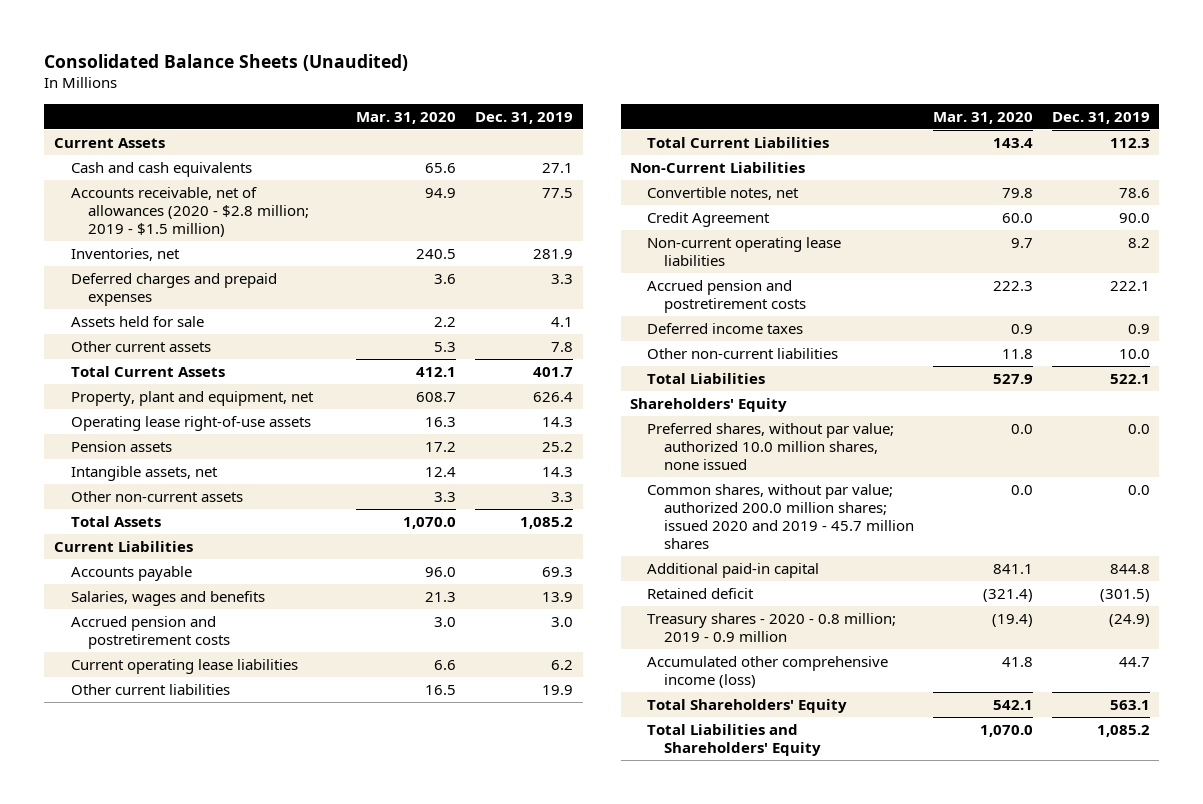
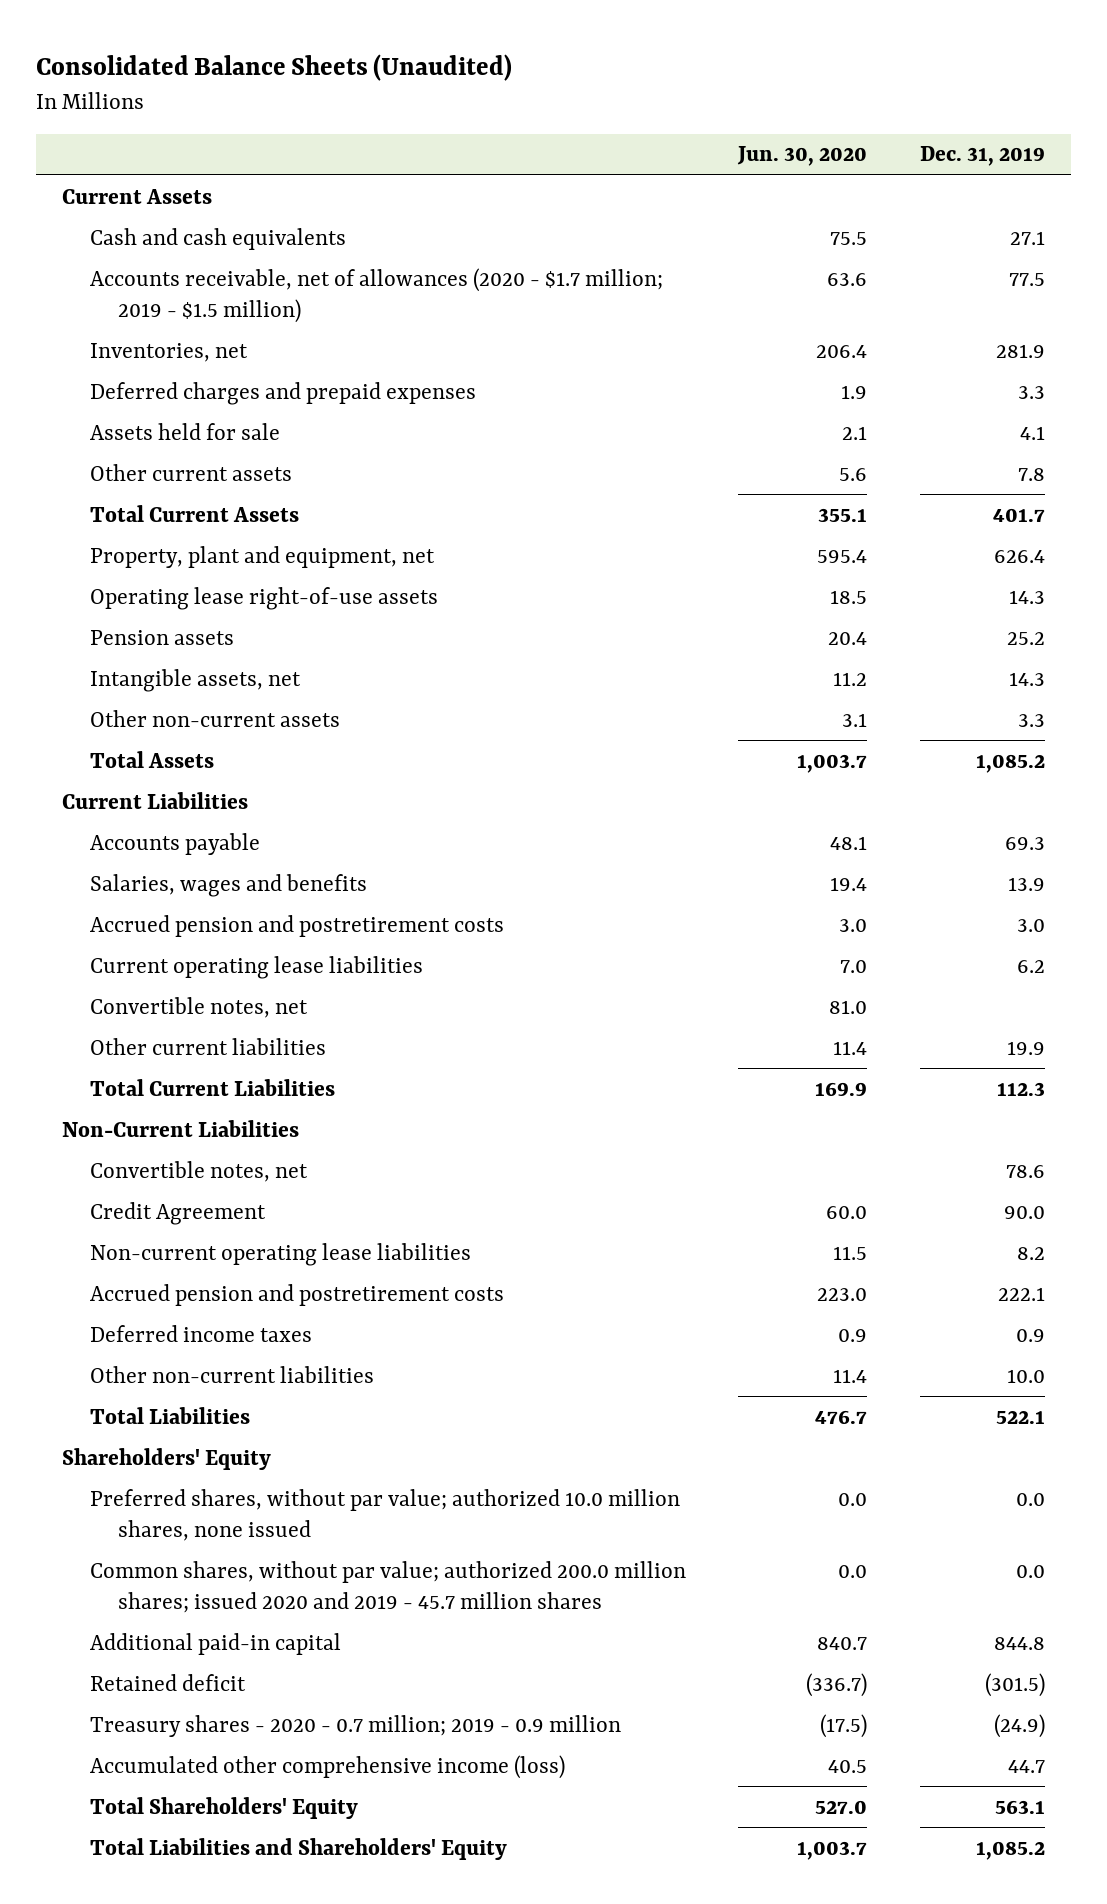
[356,111,457,124] Mar. 31, 2020 -> none
none -> [737,146,868,167] Jun. 30, 2020
[70,187,309,238] Accounts receivable, net of allowances (2020 - $2.8 million; 2019 - $1.5 million) -> [90,267,664,323] Accounts receivable, net of allowances (2020 - $1.7 million; 2019 - $1.5 million)
none -> [90,996,309,1018] Convertible notes, net
[646,613,896,643] Treasury shares - 2020 - 0.8 million; 2019 - 0.9 million -> [90,1714,622,1737] Treasury shares - 2020 - 0.7 million; 2019 - 0.9 million

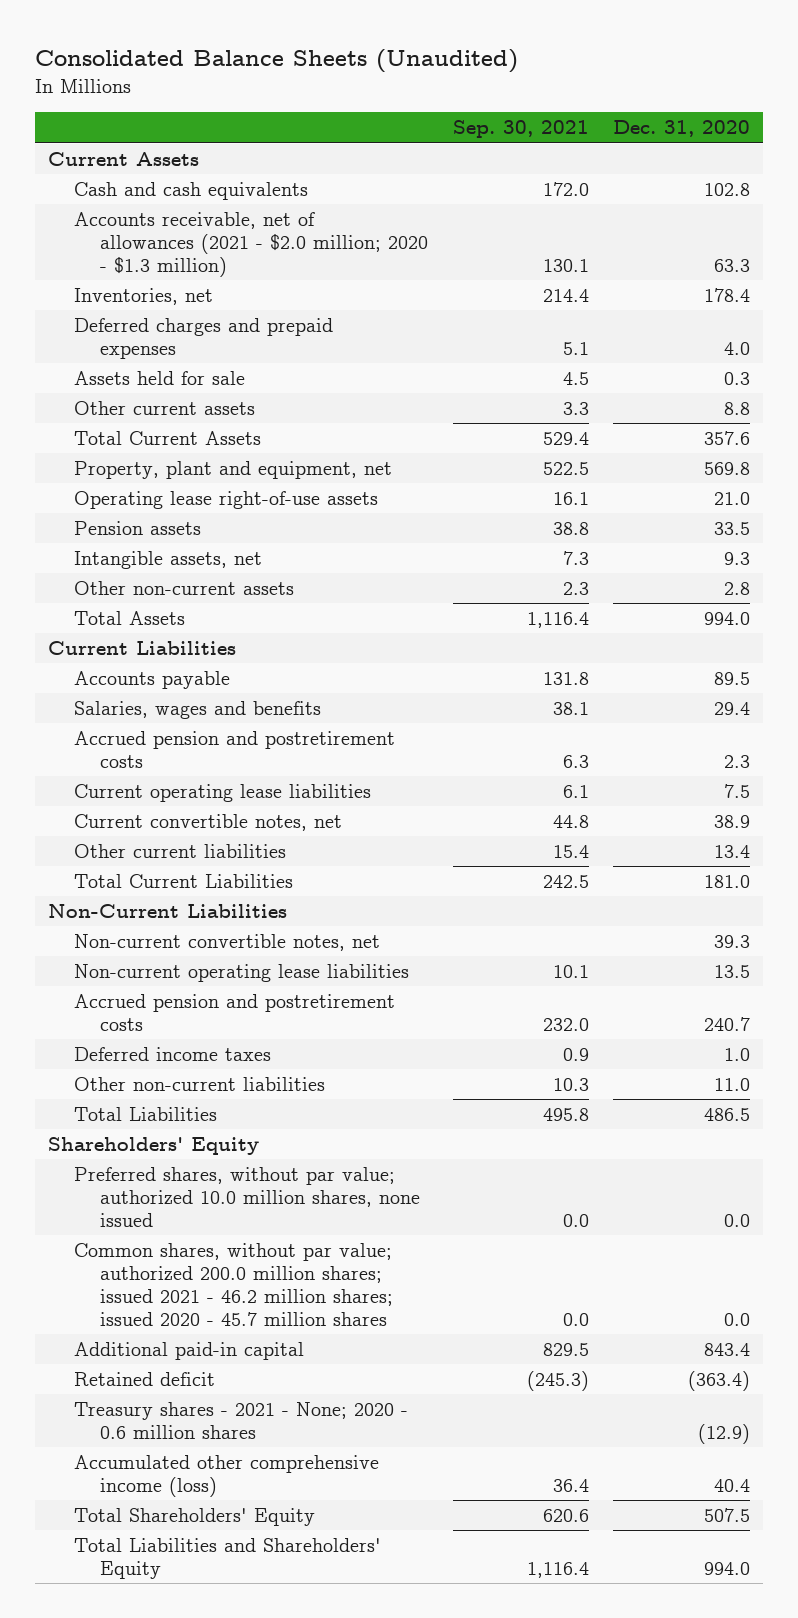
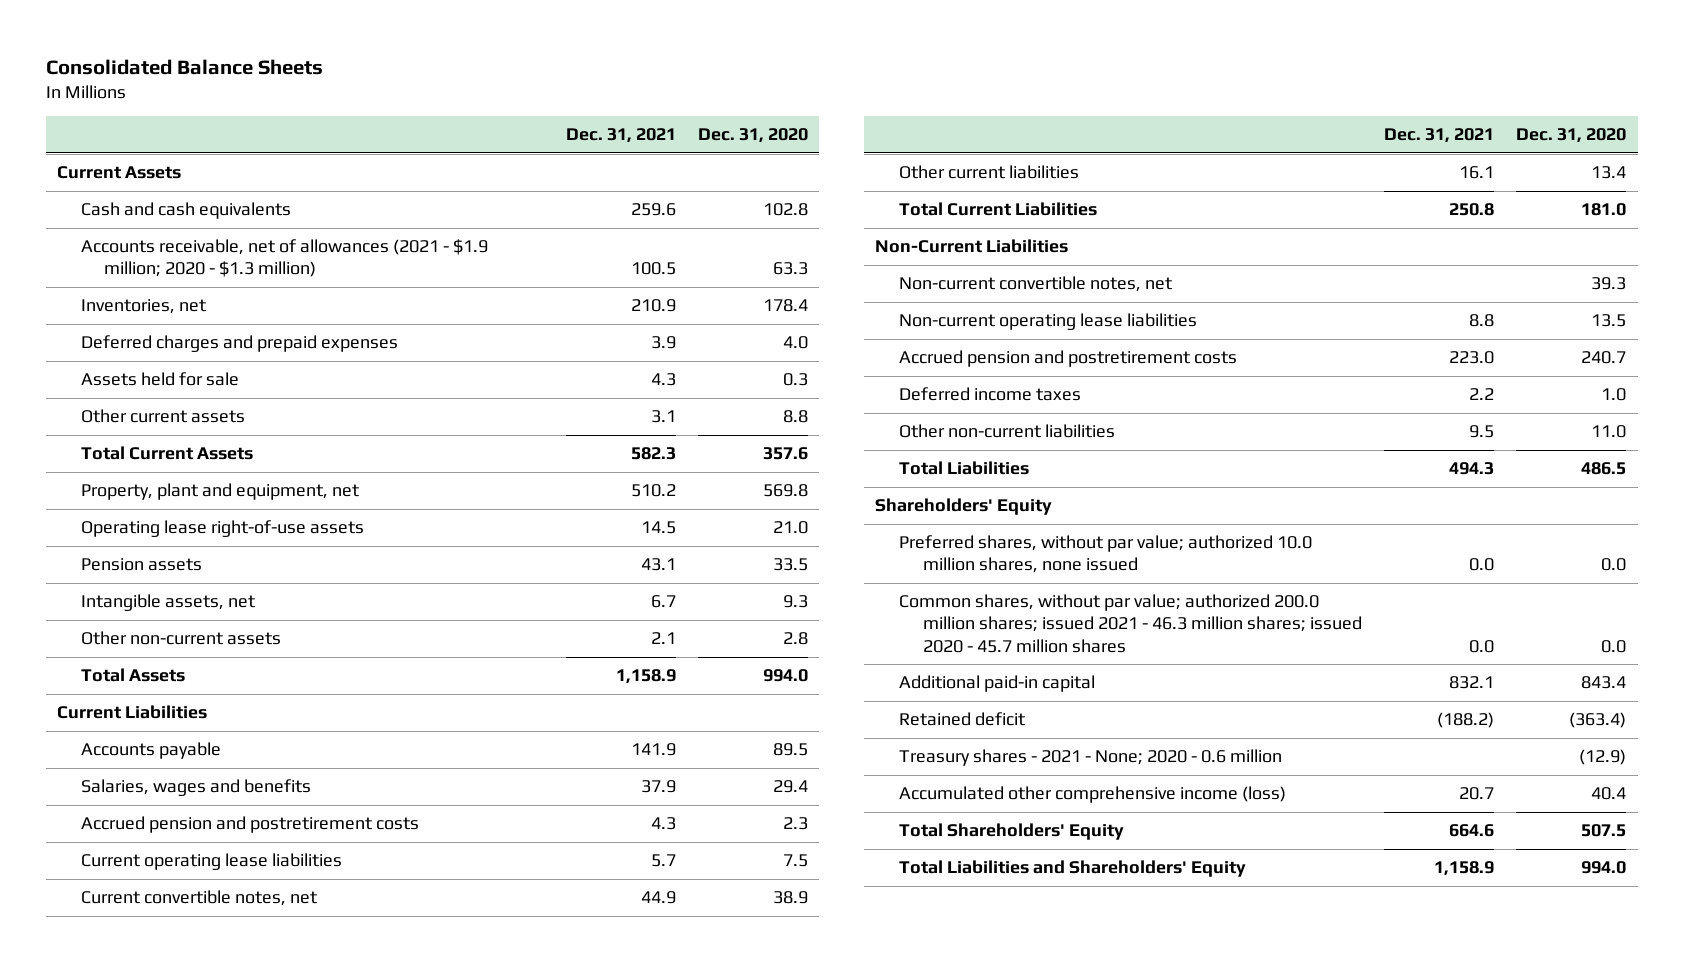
[35,48,519,73] Consolidated Balance Sheets (Unaudited) -> [45,58,323,75] Consolidated Balance Sheets
[452,120,589,139] Sep. 30, 2021 -> none
none -> [565,128,676,144] Dec. 31, 2021
[73,211,428,277] Accounts receivable, net of allowances (2021 - $2.0 million; 2020 - $1.3 million) -> [80,239,488,278] Accounts receivable, net of allowances (2021 - $1.9 million; 2020 - $1.3 million)
[73,1242,393,1326] Common shares, without par value; authorized 200.0 million shares; issued 2021 - 46.2 million shares; issued 2020 - 45.7 million shares -> [898,594,1362,653] Common shares, without par value; authorized 200.0 million shares; issued 2021 - 46.3 million shares; issued 2020 - 45.7 million shares
[73,1401,408,1439] Treasury shares - 2021 - None; 2020 - 0.6 million shares -> [898,749,1282,767] Treasury shares - 2021 - None; 2020 - 0.6 million

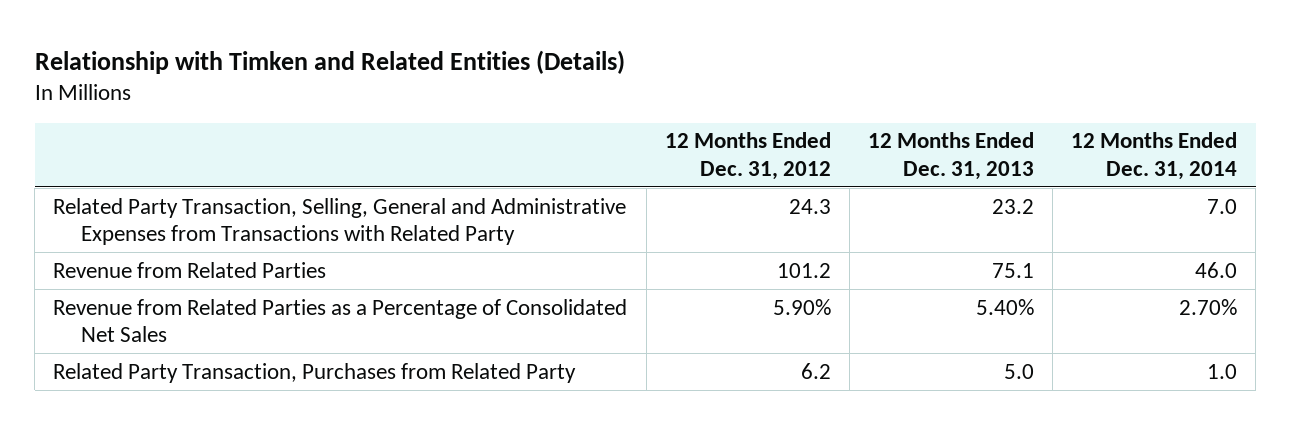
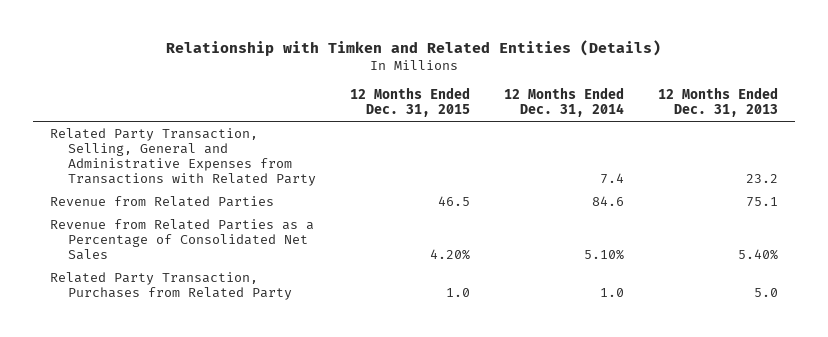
[664,132,831,180] 12 Months Ended Dec. 31, 2012 -> none
none -> [350,87,471,117] 12 Months Ended Dec. 31, 2015
[1207,198,1238,214] 7.0 -> [599,172,624,184] 7.4
[1195,261,1238,278] 46.0 -> [591,196,624,207] 84.6
[1179,298,1238,315] 2.70% -> [583,248,624,260] 5.10%

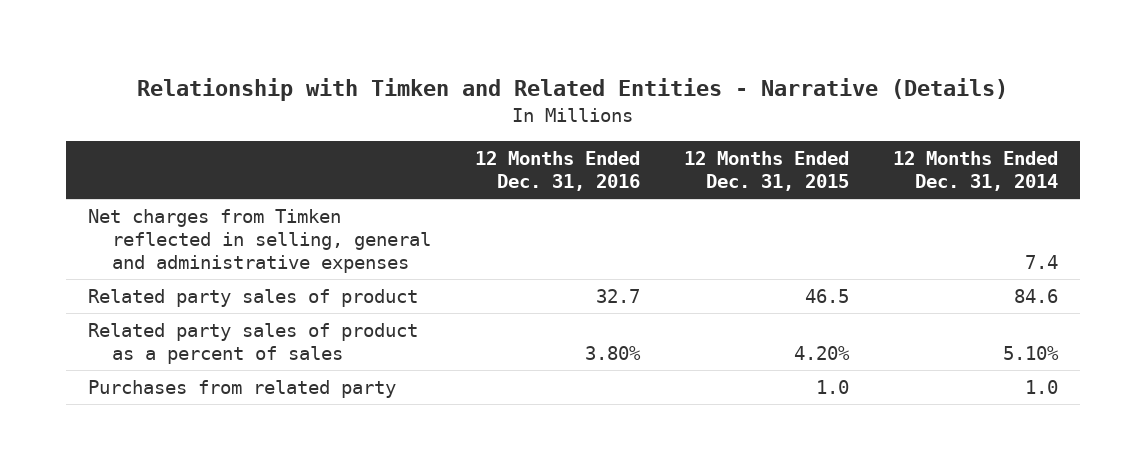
[165,39,661,56] Relationship with Timken and Related Entities (Details) -> [136,77,1008,101] Relationship with Timken and Related Entities - Narrative (Details)
[657,87,778,117] 12 Months Ended Dec. 31, 2013 -> none
none -> [475,151,641,191] 12 Months Ended Dec. 31, 2016
[50,128,317,186] Related Party Transaction, Selling, General and Administrative Expenses from Transactions with Related Party -> [87,209,432,273] Net charges from Timken reflected in selling, general and administrative expenses
[50,196,275,208] Revenue from Related Parties -> [87,289,418,308] Related party sales of product
[50,219,315,260] Revenue from Related Parties as a Percentage of Consolidated Net Sales -> [87,323,418,365] Related party sales of product as a percent of sales
[50,272,293,300] Related Party Transaction, Purchases from Related Party -> [87,380,396,399] Purchases from related party

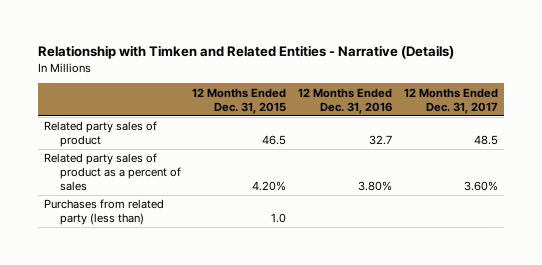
[892,151,1058,191] 12 Months Ended Dec. 31, 2014 -> none
none -> [403,87,498,114] 12 Months Ended Dec. 31, 2017
[87,209,432,273] Net charges from Timken reflected in selling, general and administrative expenses -> none
[87,380,396,399] Purchases from related party -> [44,199,165,226] Purchases from related party (less than)

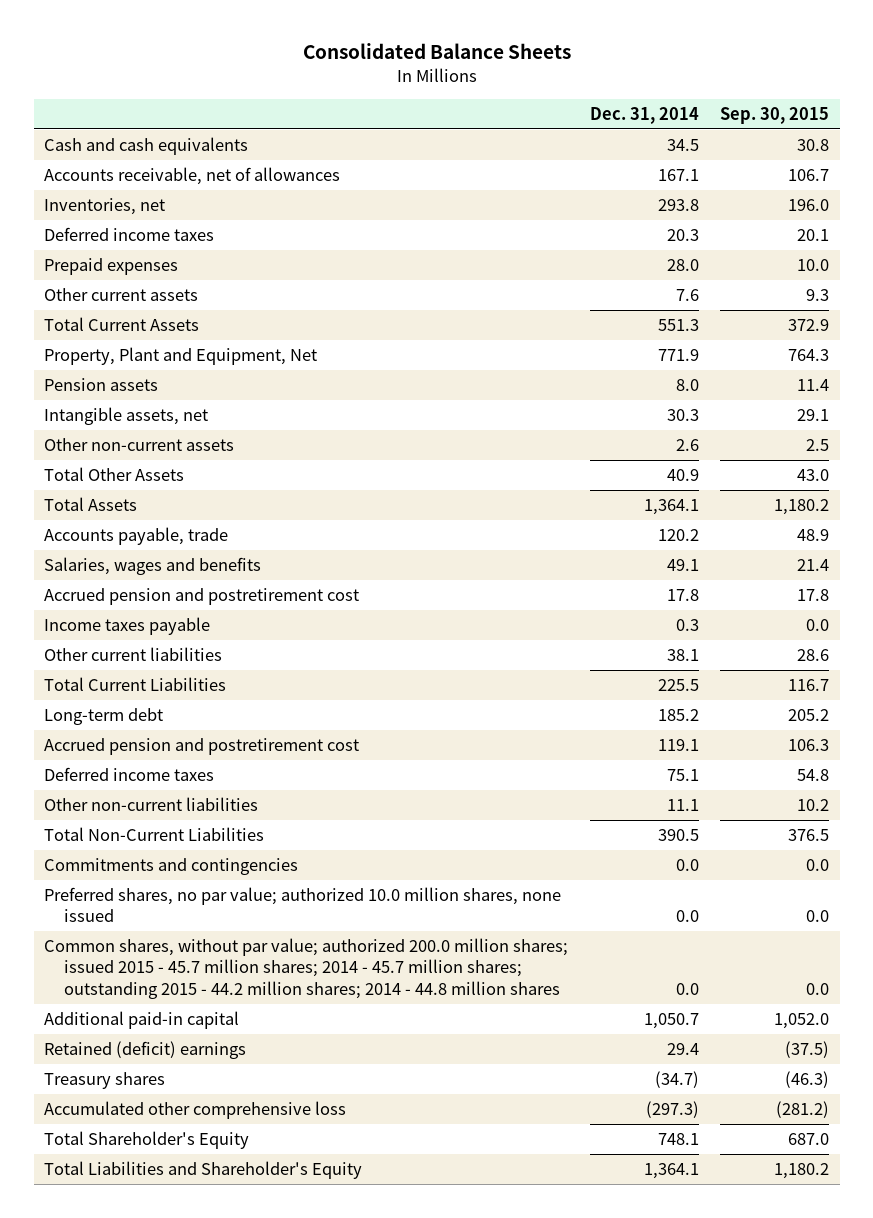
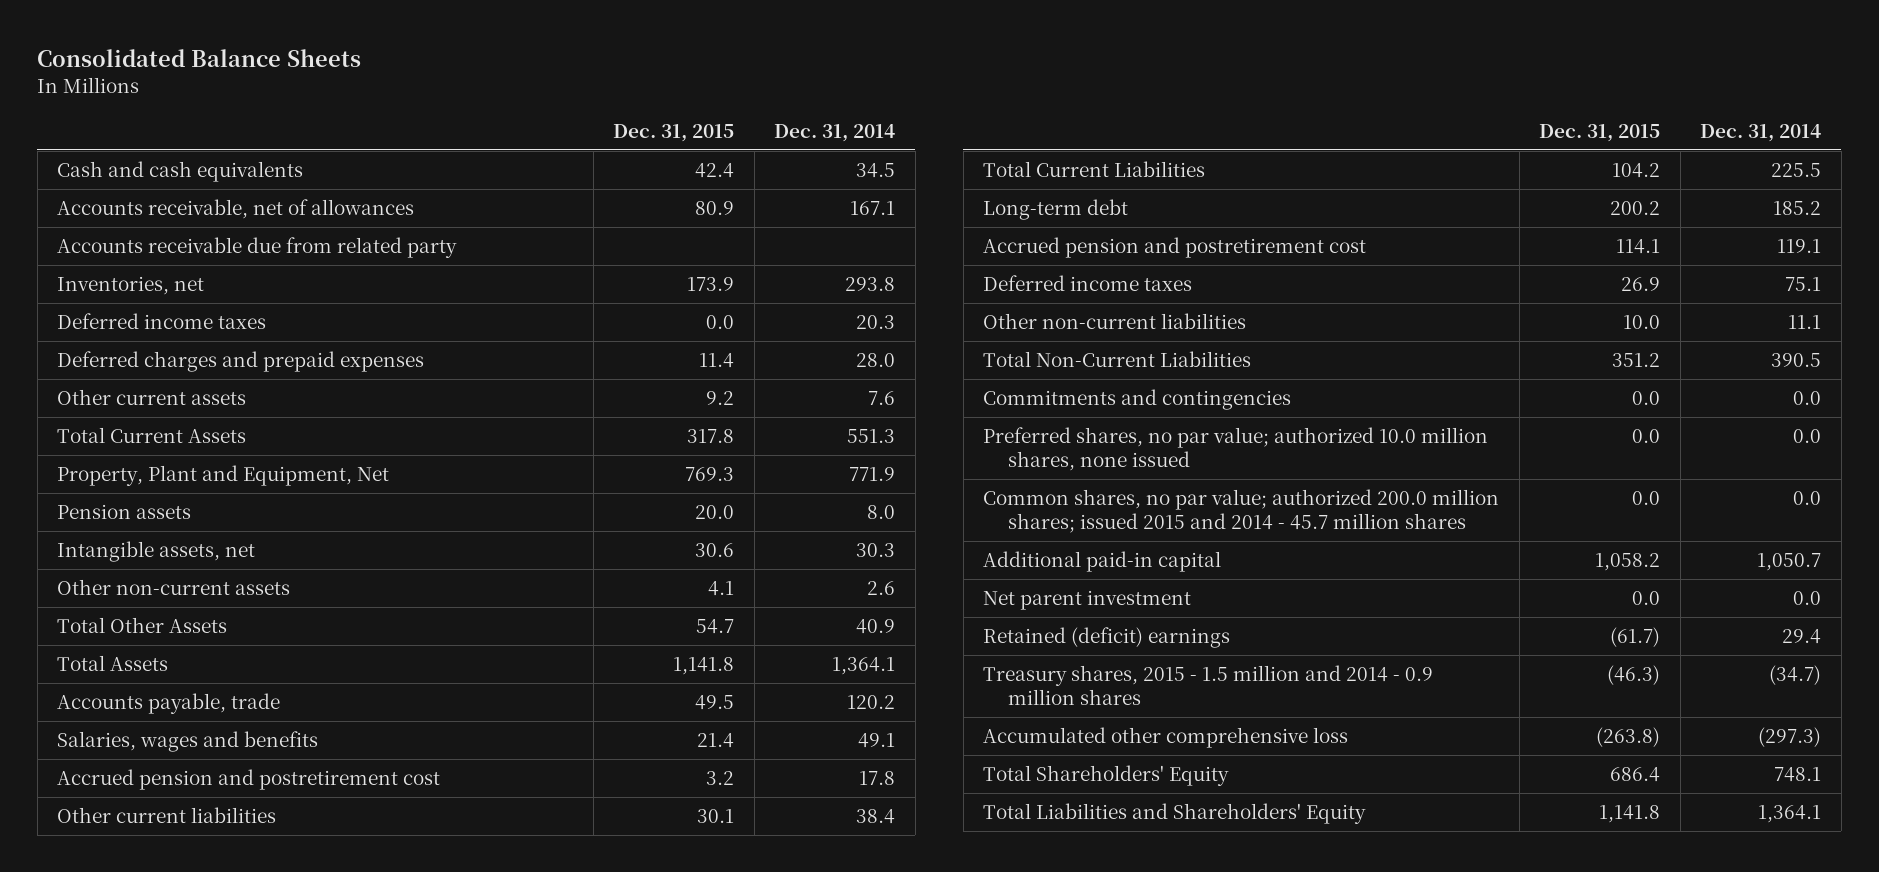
[719,106,829,124] Sep. 30, 2015 -> none
none -> [613,124,735,143] Dec. 31, 2015
none -> [57,236,458,258] Accounts receivable due from related party
[44,258,179,276] Prepaid expenses -> [57,350,425,372] Deferred charges and prepaid expenses
[44,617,211,636] Income taxes payable -> none
[666,649,699,662] 38.1 -> [856,808,896,824] 38.4
[44,938,569,999] Common shares, without par value; authorized 200.0 million shares; issued 2015 - 45.7 million shares; 2014 - 45.7 million shares; outstanding 2015 - 44.2 million shares; 2014 - 44.8 million shares -> [983,488,1500,533] Common shares, no par value; authorized 200.0 million shares; issued 2015 and 2014 - 45.7 million shares
none -> [983,589,1192,610] Net parent investment
[44,1072,166,1090] Treasury shares -> [983,664,1434,705] Treasury shares, 2015 - 1.5 million and 2014 - 0.9 million shares
[44,1131,250,1150] Total Shareholder's Equity -> [983,764,1230,786] Total Shareholders' Equity
[44,1161,363,1180] Total Liabilities and Shareholder's Equity -> [983,802,1367,824] Total Liabilities and Shareholders' Equity

